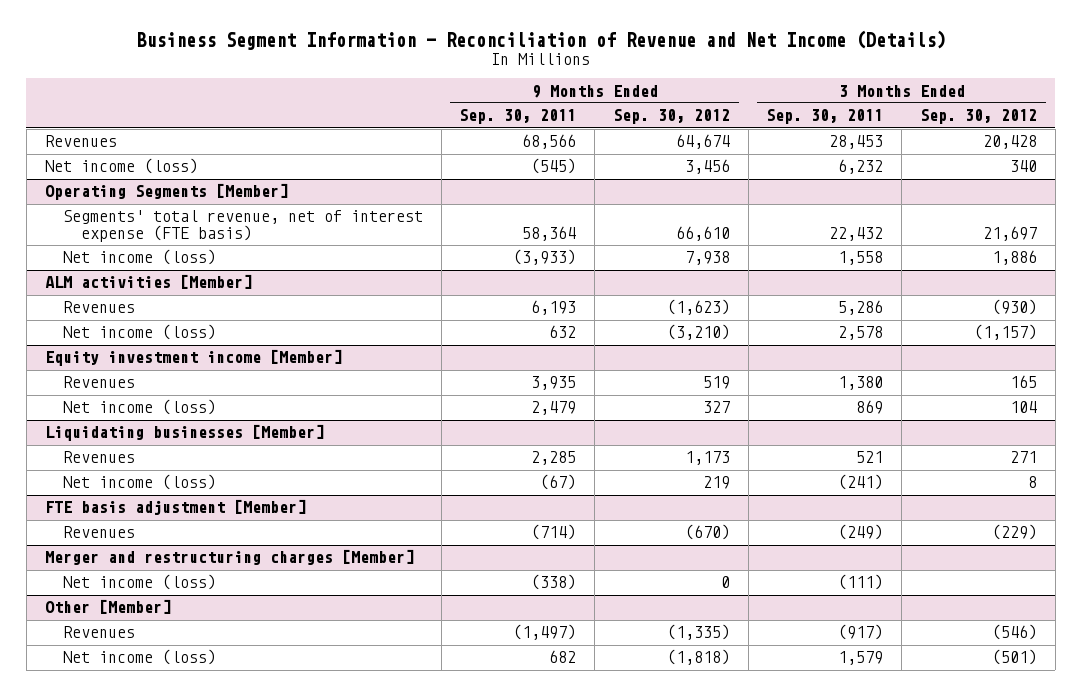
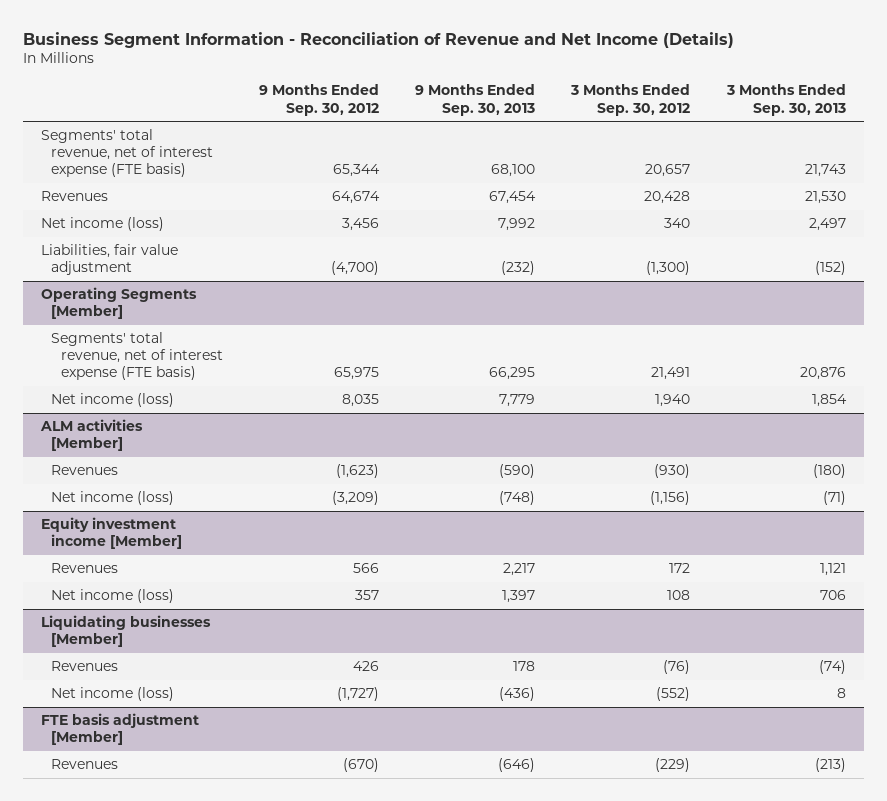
[459,109,577,125] Sep. 30, 2011 -> none
[766,109,884,125] Sep. 30, 2011 -> none
none -> [415,84,536,116] 9 Months Ended Sep. 30, 2013
none -> [725,84,846,116] 3 Months Ended Sep. 30, 2013
none -> [41,129,214,178] Segments' total revenue, net of interest expense (FTE basis)
none -> [41,244,179,276] Liabilities, fair value adjustment
[675,225,730,241] 66,610 -> [334,367,380,381] 65,975
[982,225,1037,241] 21,697 -> [651,367,691,381] 21,491
[684,251,730,266] 7,938 -> [342,394,380,408] 8,035
[991,250,1037,266] 1,886 -> [655,394,691,408] 1,940
[666,324,730,341] (3,210) -> [332,491,380,506] (3,209)
[973,324,1037,341] (1,157) -> [650,491,691,506] (1,156)
[702,376,730,390] 519 -> [353,563,380,574] 566
[1009,375,1037,389] 165 -> [669,563,691,574] 172
[702,401,730,414] 327 -> [355,590,380,601] 357
[1009,401,1037,414] 104 -> [667,590,691,601] 108
[684,451,730,466] 1,173 -> [353,661,380,672] 426
[1009,451,1037,464] 271 -> [663,660,691,675] (76)
[702,476,730,490] 219 -> [337,687,380,702] (1,727)
[1027,476,1037,489] 8 -> [656,687,691,702] (552)
[44,549,414,566] Merger and restructuring charges [Member] -> none
[62,574,216,591] Net income (loss) -> none
[44,599,171,615] Other [Member] -> none
[62,626,135,639] Revenues -> none
[62,649,216,666] Net income (loss) -> none

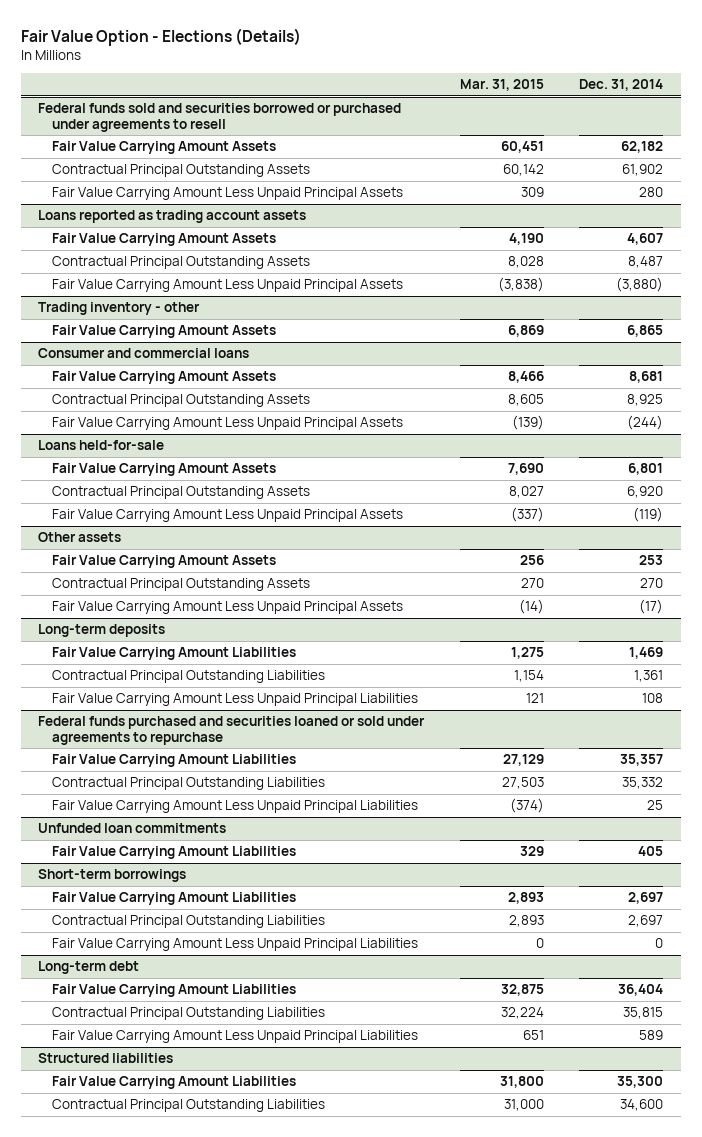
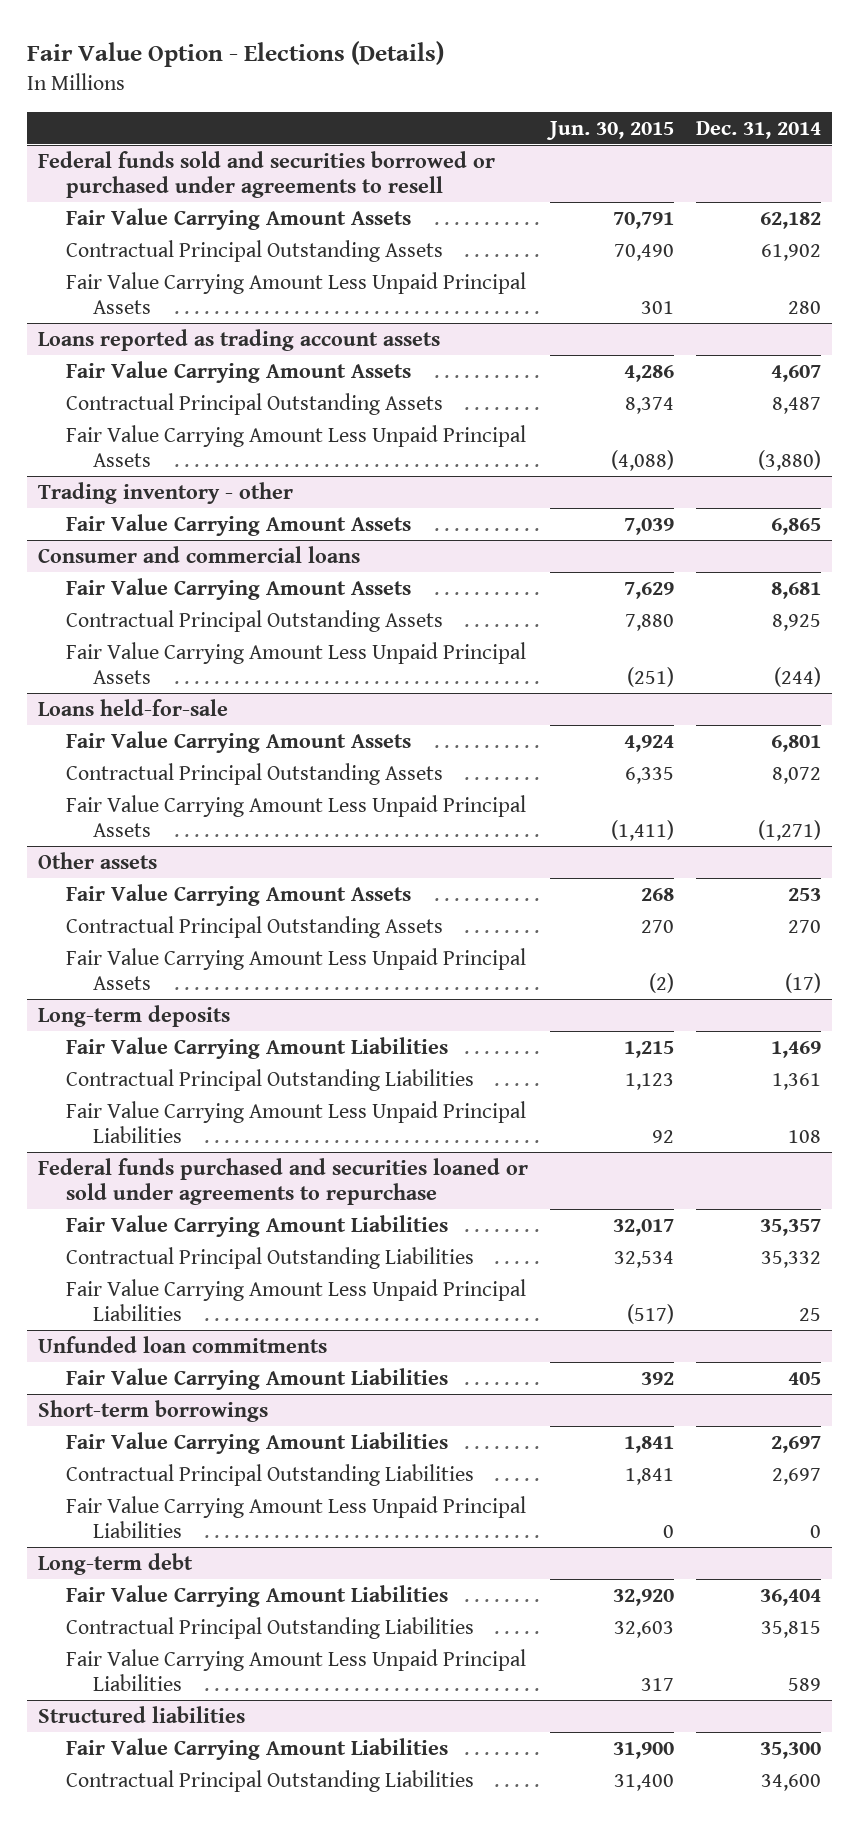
[459,79,544,92] Mar. 31, 2015 -> none
none -> [545,120,674,140] Jun. 30, 2015
[627,486,664,499] 6,920 -> [771,766,821,784] 8,072
[633,507,664,523] (119) -> [757,819,821,841] (1,271)

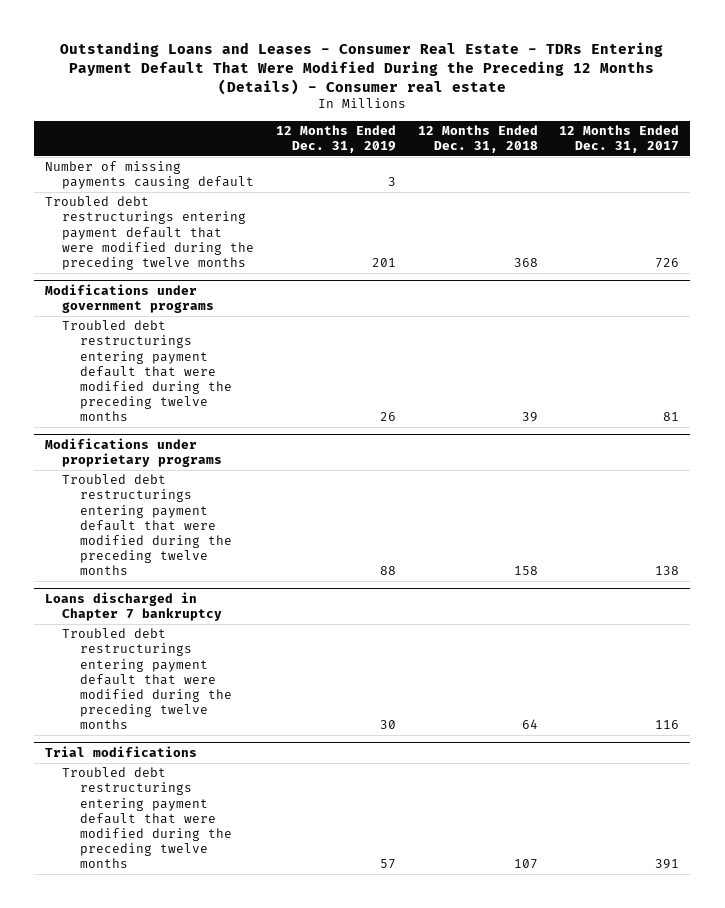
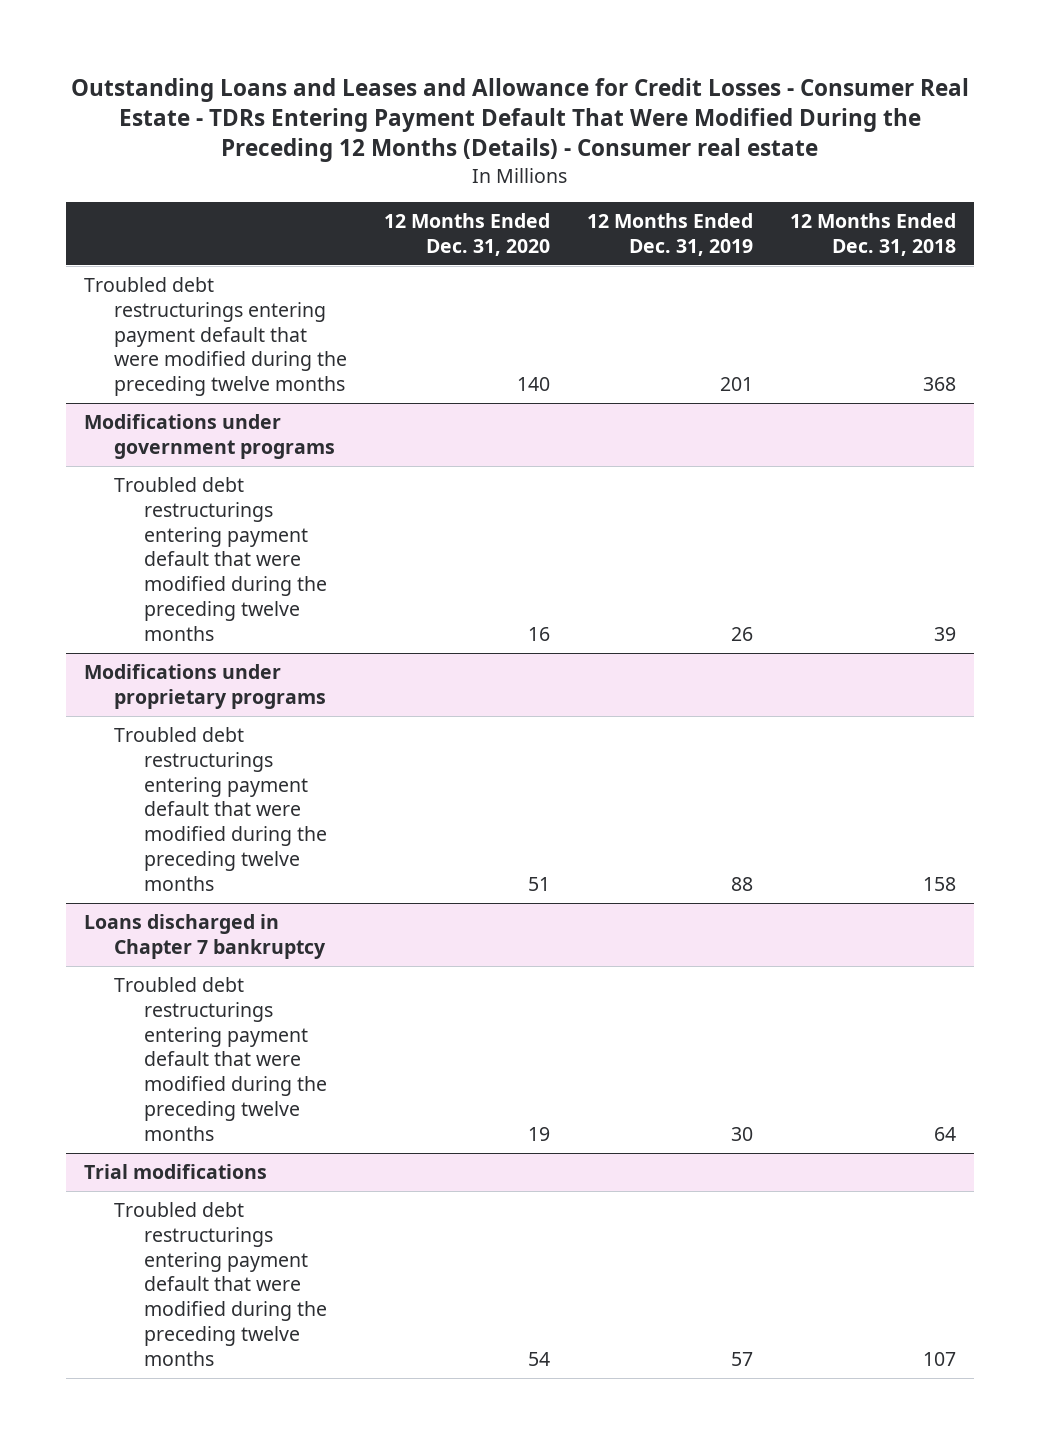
[60,41,664,95] Outstanding Loans and Leases - Consumer Real Estate - TDRs Entering Payment Default That Were Modified During the Preceding 12 Months (Details) - Consumer real estate -> [70,78,969,163] Outstanding Loans and Leases and Allowance for Credit Losses - Consumer Real Estate - TDRs Entering Payment Default That Were Modified During the Preceding 12 Months (Details) - Consumer real estate
[559,124,680,154] 12 Months Ended Dec. 31, 2017 -> none
none -> [383,213,550,256] 12 Months Ended Dec. 31, 2020
[45,161,255,190] Number of missing payments causing default -> none

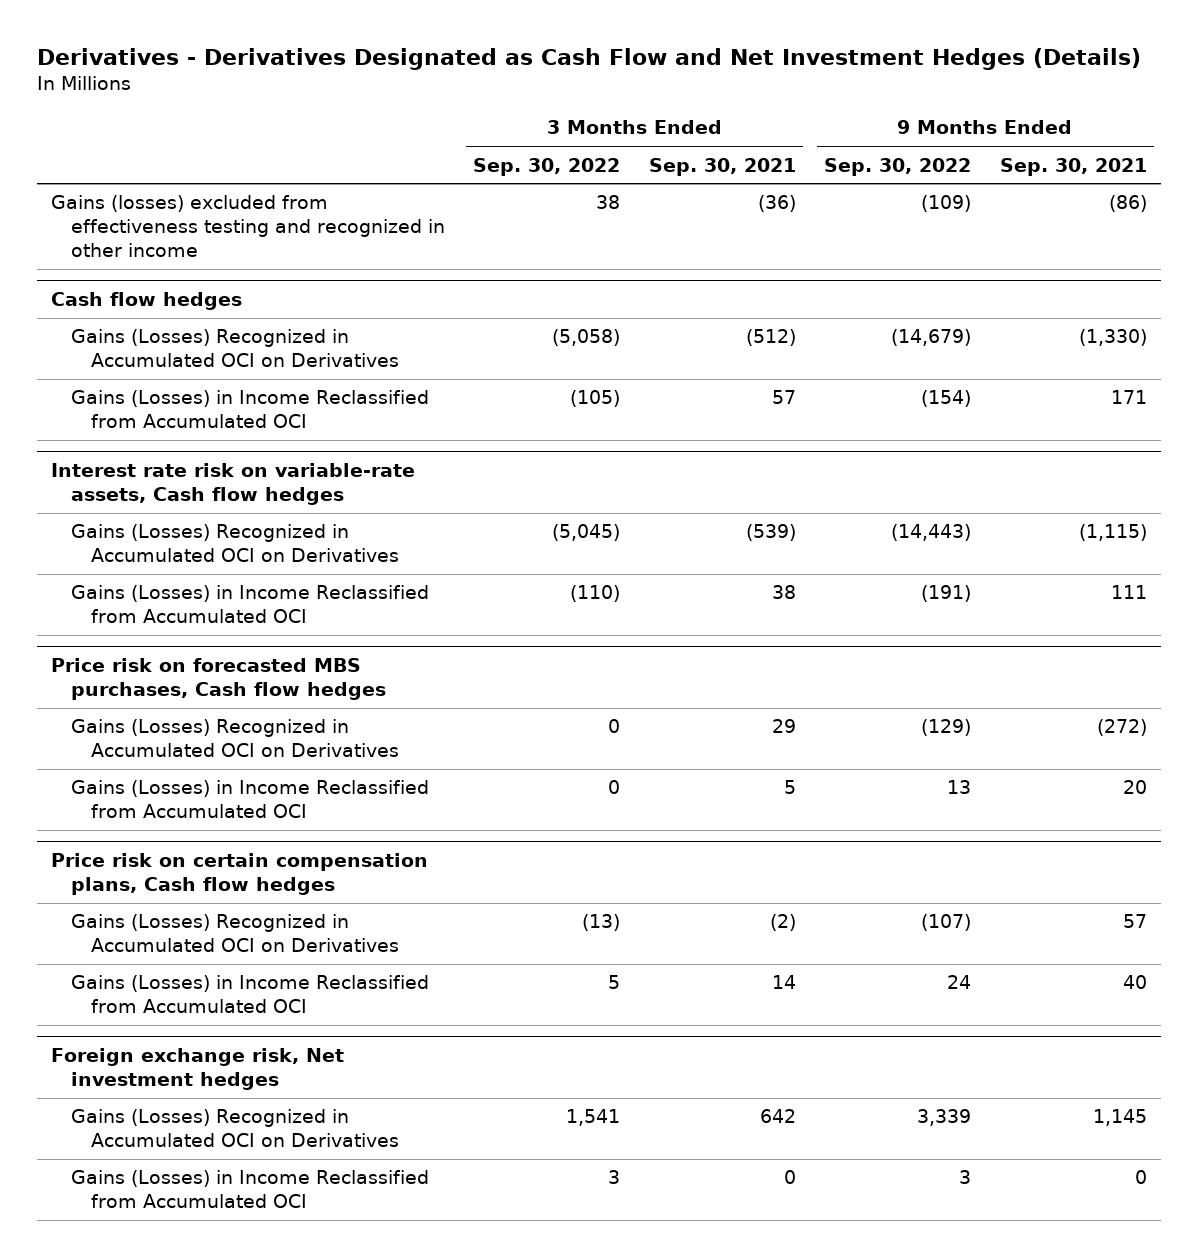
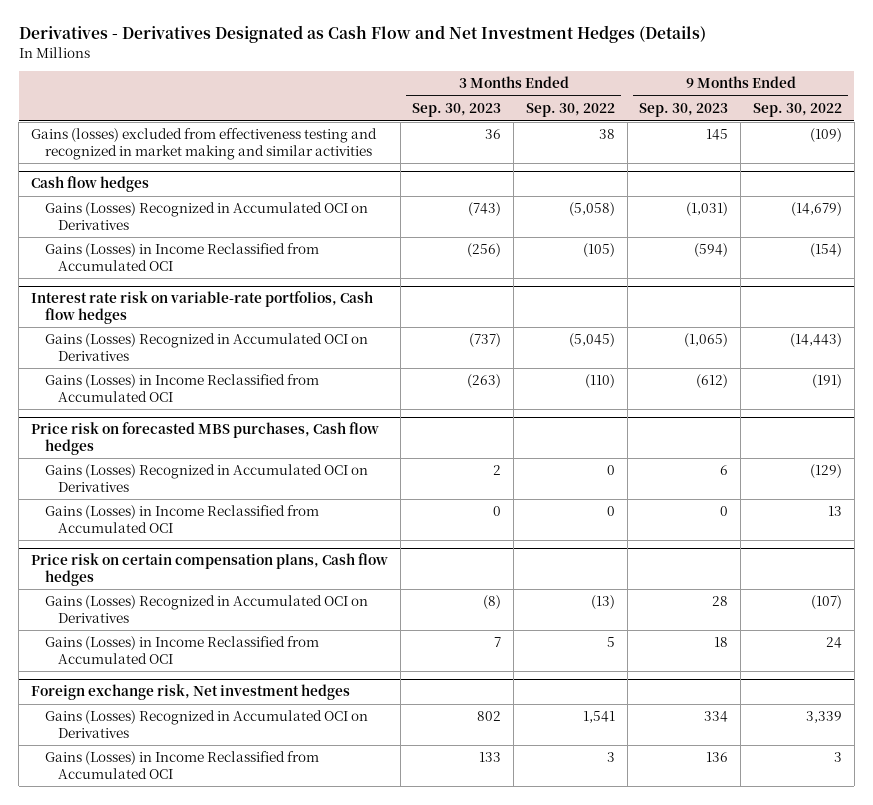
[648,157,796,176] Sep. 30, 2021 -> none
[999,157,1147,176] Sep. 30, 2021 -> none
none -> [412,103,502,118] Sep. 30, 2023
none -> [639,103,729,118] Sep. 30, 2023
[50,195,445,258] Gains (losses) excluded from effectiveness testing and recognized in other income -> [30,128,377,160] Gains (losses) excluded from effectiveness testing and recognized in market making and similar activities
[50,463,415,506] Interest rate risk on variable-rate assets, Cash flow hedges -> [30,291,373,324] Interest rate risk on variable-rate portfolios, Cash flow hedges

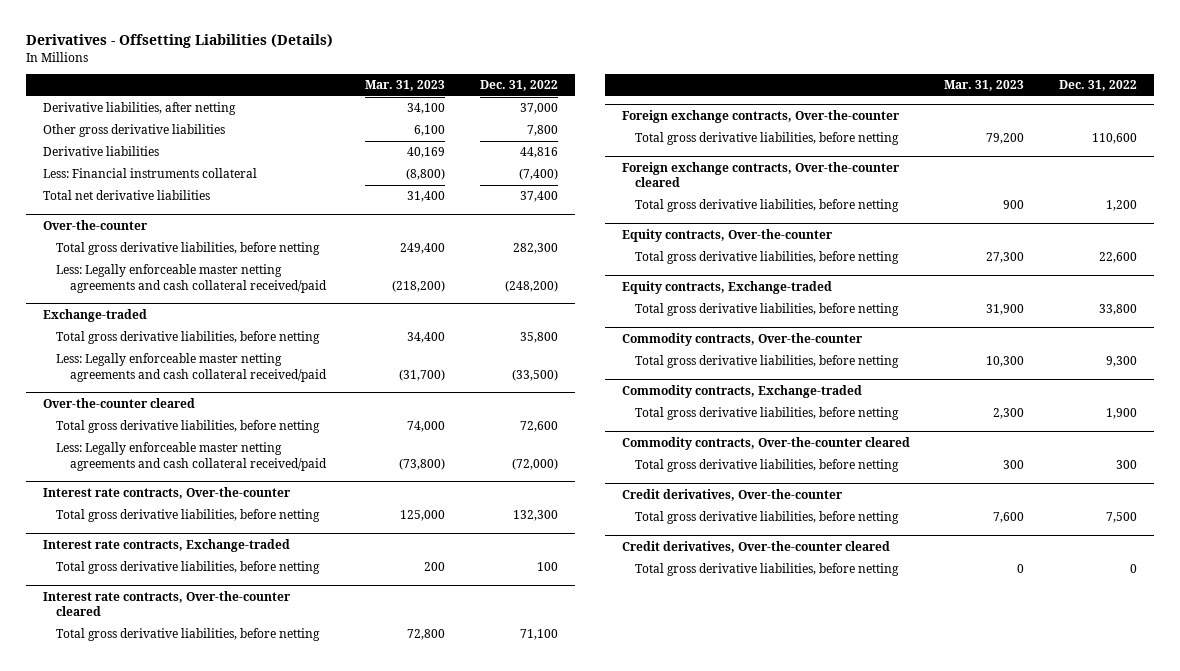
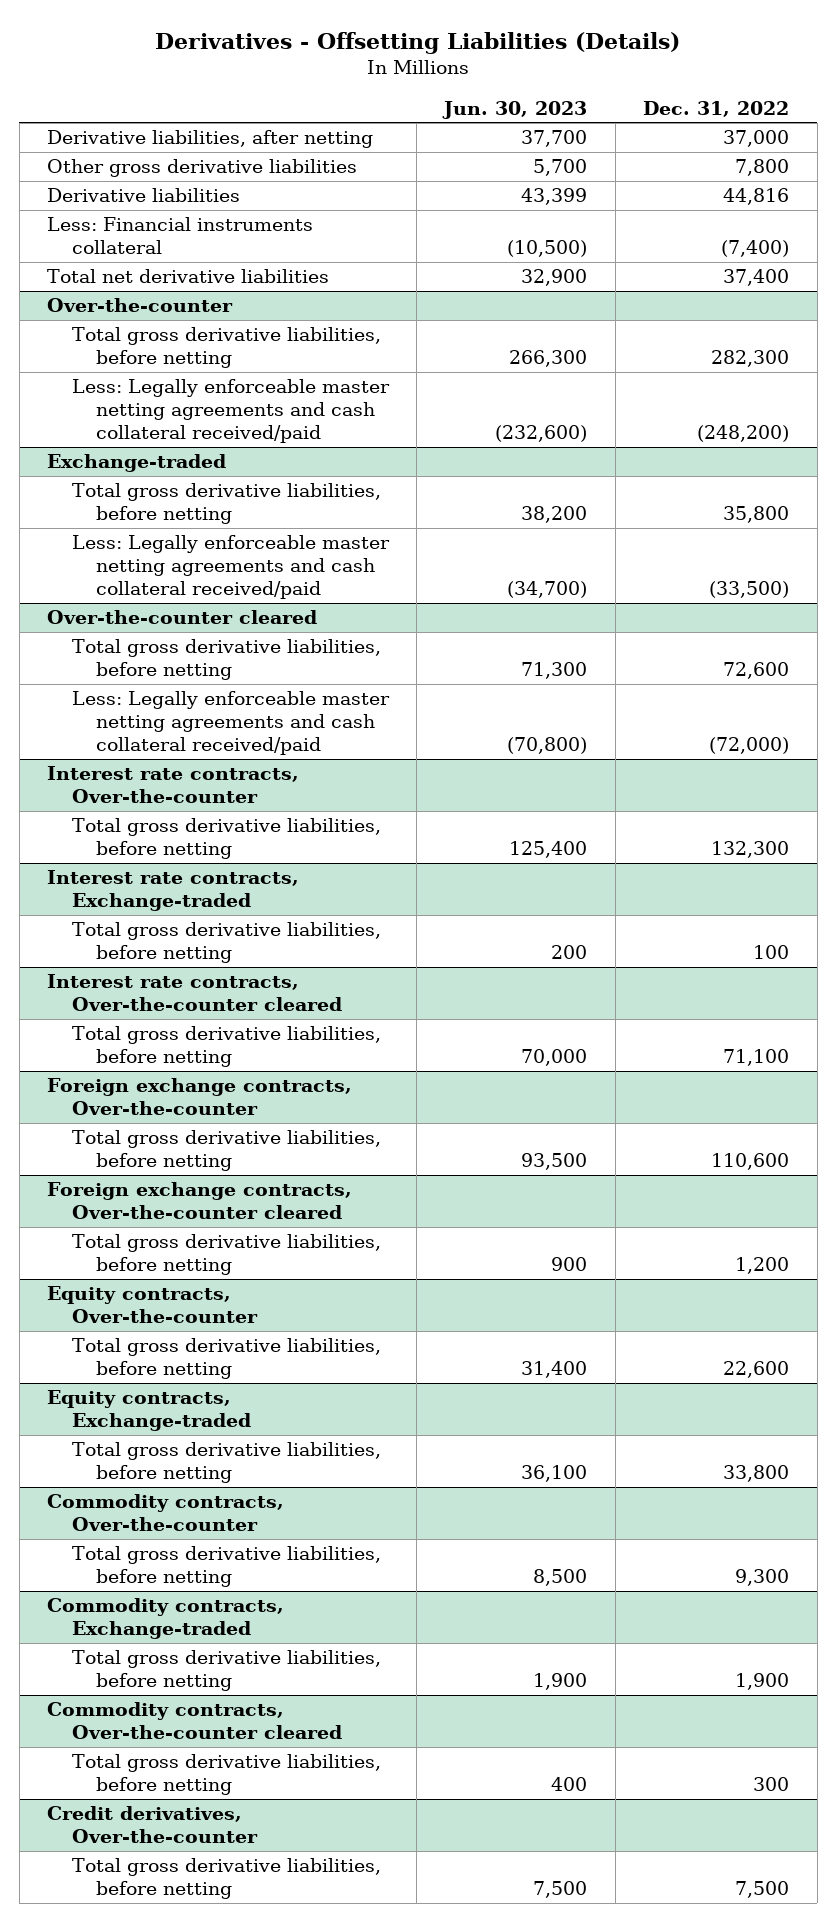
[365,80,446,92] Mar. 31, 2023 -> none
none -> [442,100,588,119] Jun. 30, 2023
[622,541,891,554] Credit derivatives, Over-the-counter cleared -> none
[635,563,900,577] Total gross derivative liabilities, before netting -> none

